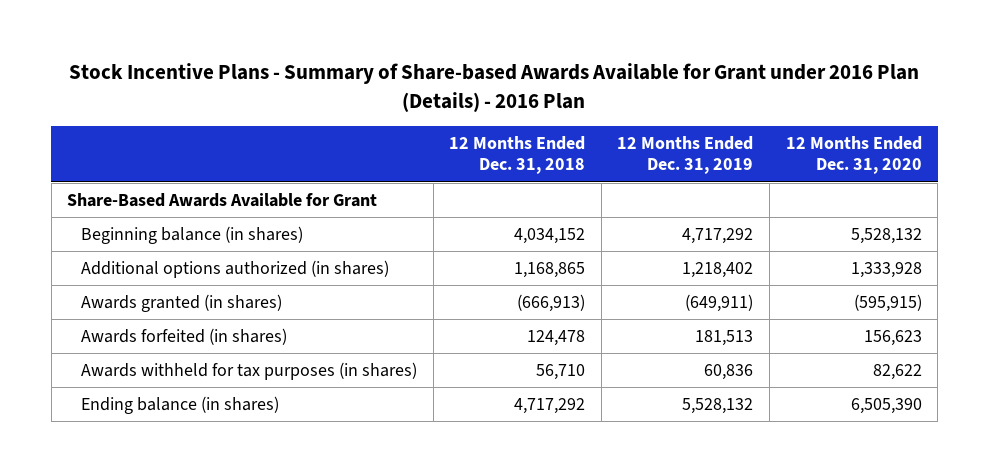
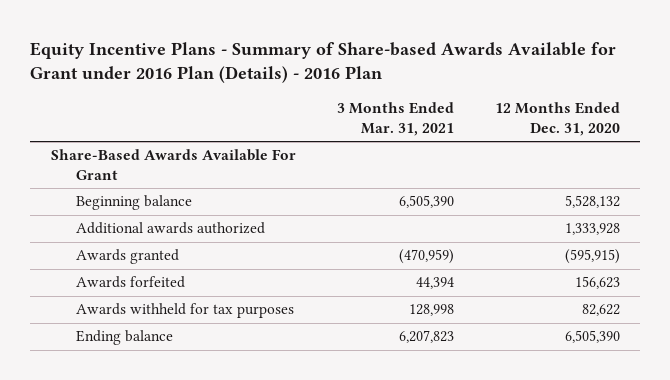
[69,63,920,112] Stock Incentive Plans - Summary of Share-based Awards Available for Grant under 2016 Plan (Details) - 2016 Plan -> [30,41,617,84] Equity Incentive Plans - Summary of Share-based Awards Available for Grant under 2016 Plan (Details) - 2016 Plan
[449,136,586,175] 12 Months Ended Dec. 31, 2018 -> none
[617,136,754,175] 12 Months Ended Dec. 31, 2019 -> none
none -> [336,102,454,136] 3 Months Ended Mar. 31, 2021
[67,193,378,208] Share-Based Awards Available for Grant -> [50,149,296,181] Share-Based Awards Available For Grant
[81,226,304,245] Beginning balance (in shares) -> [75,195,192,211] Beginning balance
[81,260,390,279] Additional options authorized (in shares) -> [75,222,265,235] Additional awards authorized
[81,294,283,313] Awards granted (in shares) -> [75,249,179,265] Awards granted
[81,328,288,346] Awards forfeited (in shares) -> [75,276,185,289] Awards forfeited
[81,362,418,381] Awards withheld for tax purposes (in shares) -> [75,303,294,319] Awards withheld for tax purposes
[81,396,280,415] Ending balance (in shares) -> [75,330,173,346] Ending balance

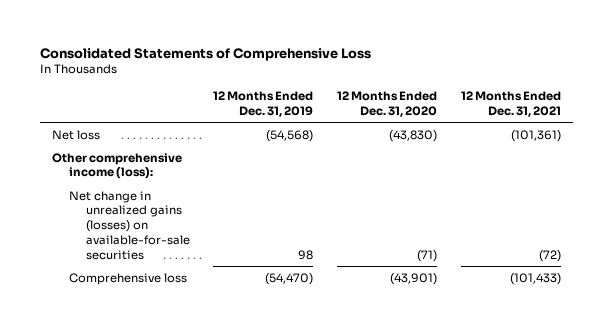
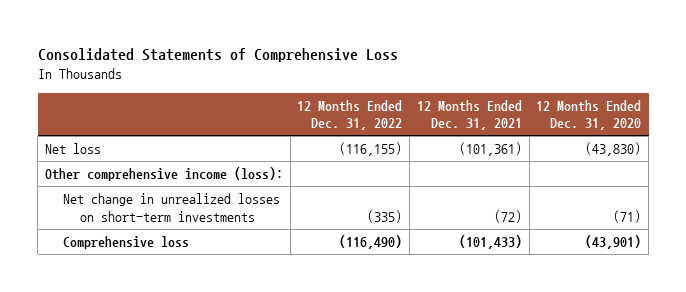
[213,91,314,117] 12 Months Ended Dec. 31, 2019 -> none
none -> [297,99,403,131] 12 Months Ended Dec. 31, 2022
[68,190,190,260] Net change in unrealized gains (losses) on available-for-sale securities -> [62,193,280,222] Net change in unrealized losses on short-term investments

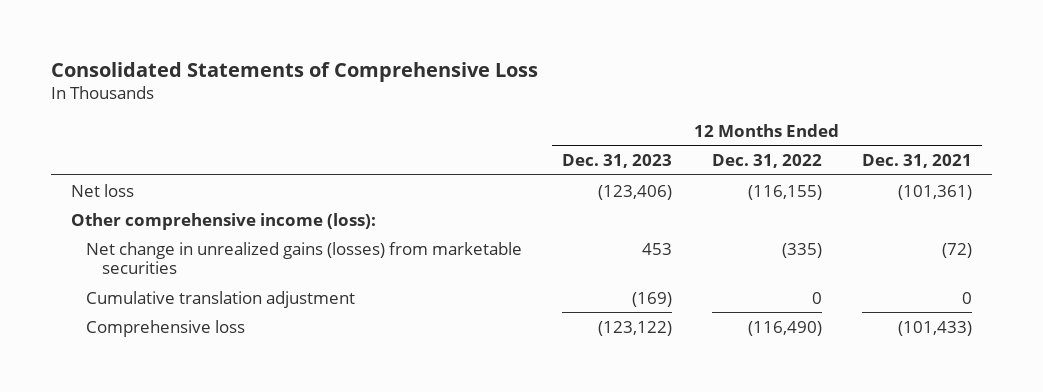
[536,99,642,131] 12 Months Ended Dec. 31, 2020 -> none
none -> [562,154,673,169] Dec. 31, 2023
[62,193,280,222] Net change in unrealized losses on short-term investments -> [86,241,523,275] Net change in unrealized gains (losses) from marketable securities
none -> [86,290,356,308] Cumulative translation adjustment

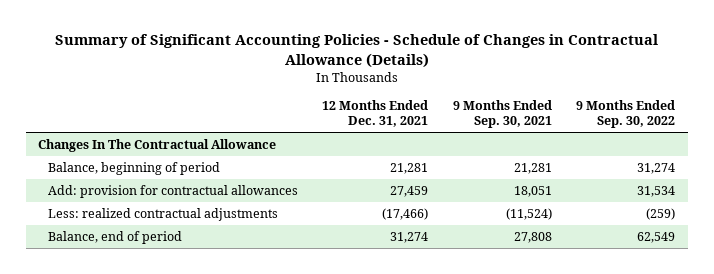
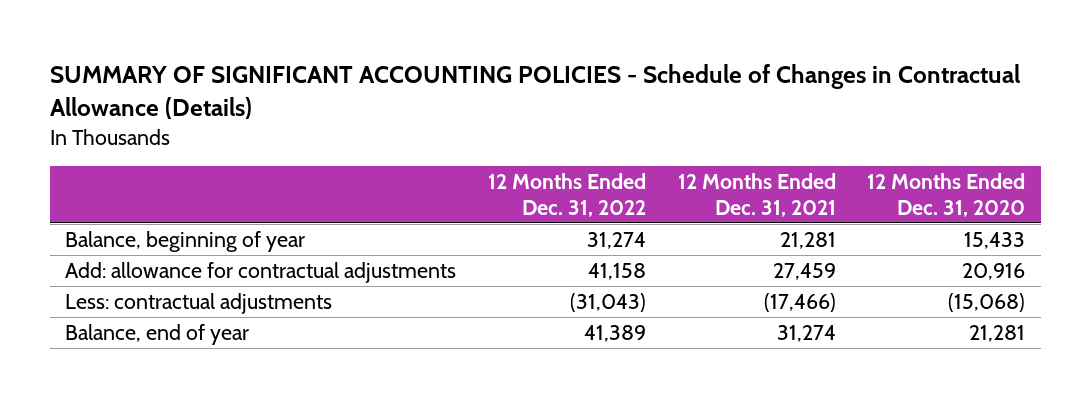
[54,34,658,68] Summary of Significant Accounting Policies - Schedule of Changes in Contractual Allowance (Details) -> [49,63,1020,119] SUMMARY OF SIGNIFICANT ACCOUNTING POLICIES - Schedule of Changes in Contractual Allowance (Details)
[452,100,552,129] 9 Months Ended Sep. 30, 2021 -> none
[576,100,676,129] 9 Months Ended Sep. 30, 2022 -> none
none -> [488,172,647,217] 12 Months Ended Dec. 31, 2022
none -> [867,172,1026,217] 12 Months Ended Dec. 31, 2020
[38,138,277,152] Changes In The Contractual Allowance -> none
[47,161,220,175] Balance, beginning of period -> [65,231,306,253] Balance, beginning of year
[47,184,298,198] Add: provision for contractual allowances -> [65,262,457,284] Add: allowance for contractual adjustments
[47,207,278,221] Less: realized contractual adjustments -> [65,293,333,315] Less: contractual adjustments
[47,230,182,244] Balance, end of period -> [65,324,250,346] Balance, end of year

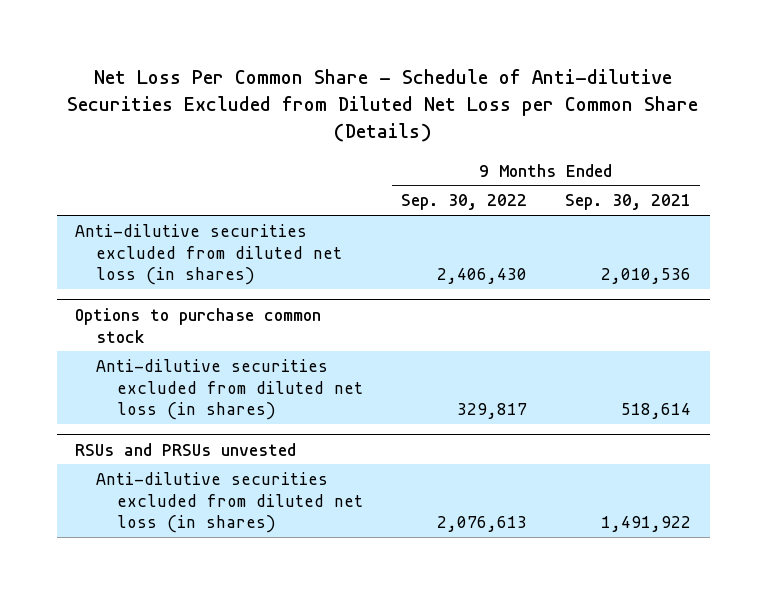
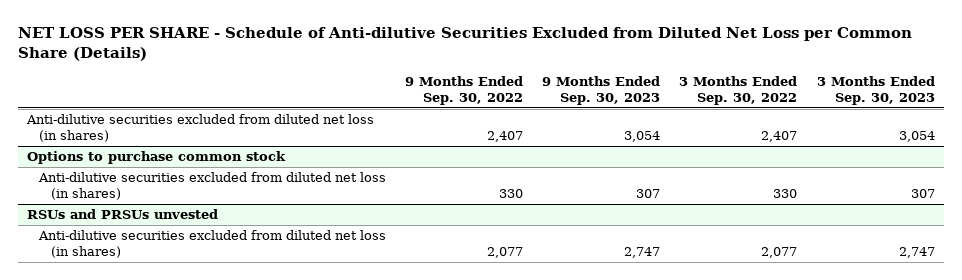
[67,68,699,143] Net Loss Per Common Share - Schedule of Anti-dilutive Securities Excluded from Diluted Net Loss per Common Share (Details) -> [17,26,912,61] NET LOSS PER SHARE - Schedule of Anti-dilutive Securities Excluded from Diluted Net Loss per Common Share (Details)
[564,194,691,211] Sep. 30, 2021 -> none
none -> [542,75,661,105] 9 Months Ended Sep. 30, 2023
none -> [679,75,798,105] 3 Months Ended Sep. 30, 2022
none -> [816,75,935,105] 3 Months Ended Sep. 30, 2023
[437,268,528,285] 2,406,430 -> [487,131,524,143] 2,407
[457,403,528,420] 329,817 -> [499,189,524,199] 330
[437,516,528,533] 2,076,613 -> [487,247,524,259] 2,077

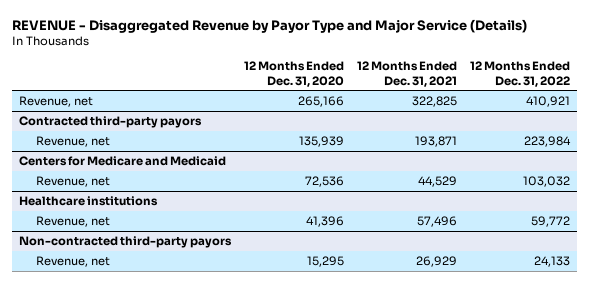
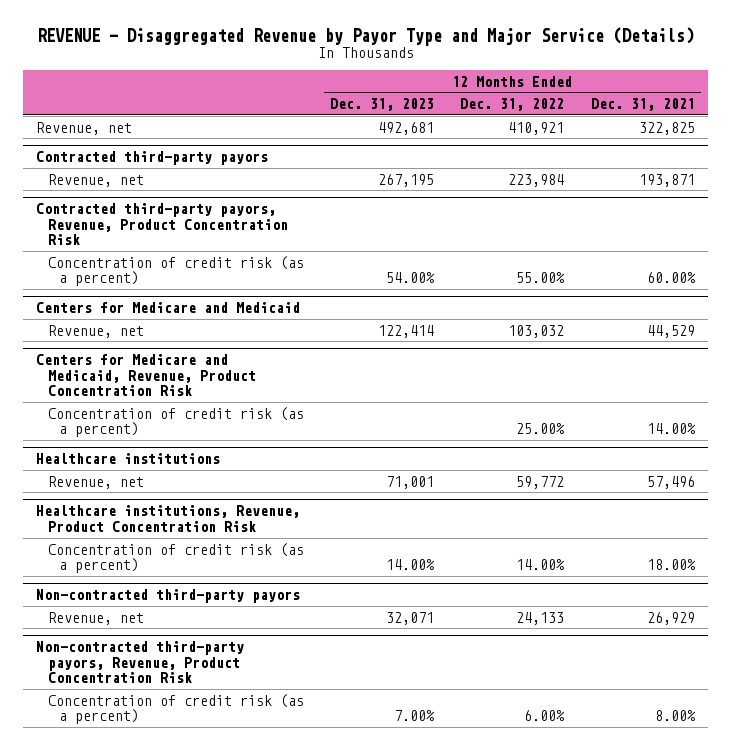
[243,61,344,87] 12 Months Ended Dec. 31, 2020 -> none
none -> [330,97,435,111] Dec. 31, 2023
none -> [36,203,288,246] Contracted third-party payors, Revenue, Product Concentration Risk
none -> [47,255,304,287] Concentration of credit risk (as a percent)
none -> [36,354,256,397] Centers for Medicare and Medicaid, Revenue, Product Concentration Risk
none -> [47,406,304,438] Concentration of credit risk (as a percent)
none -> [36,505,301,532] Healthcare institutions, Revenue, Product Concentration Risk
none -> [47,542,304,574] Concentration of credit risk (as a percent)
none -> [36,641,245,684] Non-contracted third-party payors, Revenue, Product Concentration Risk
none -> [47,693,304,725] Concentration of credit risk (as a percent)

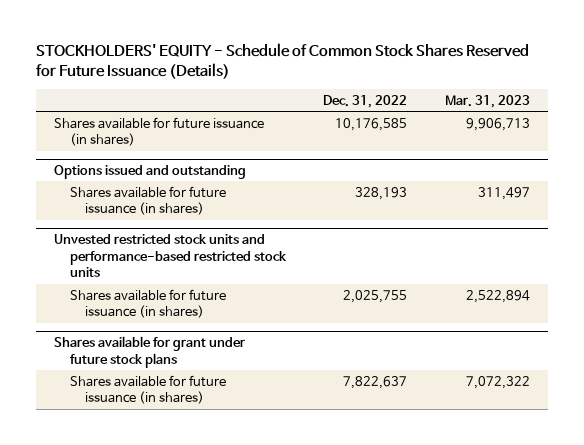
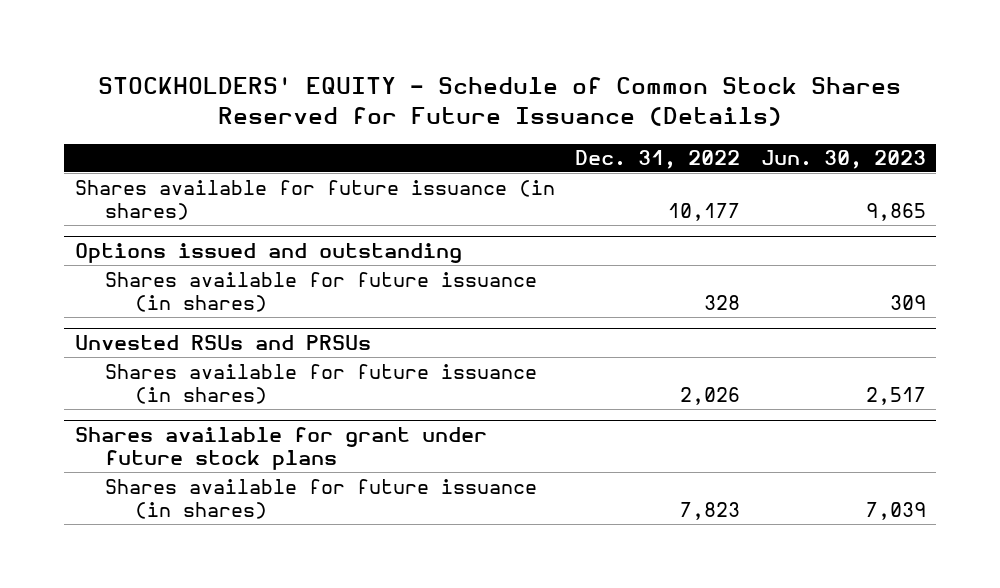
[444,94,530,108] Mar. 31, 2023 -> none
none -> [760,150,926,170] Jun. 30, 2023
[335,117,408,131] 10,176,585 -> [668,202,741,221] 10,177
[355,186,408,200] 328,193 -> [704,294,741,310] 328
[54,233,287,278] Unvested restricted stock units and performance-based restricted stock units -> [74,335,371,351] Unvested RSUs and PRSUs
[343,289,408,303] 2,025,755 -> [680,386,741,405] 2,026
[343,375,408,389] 7,822,637 -> [680,501,741,520] 7,823

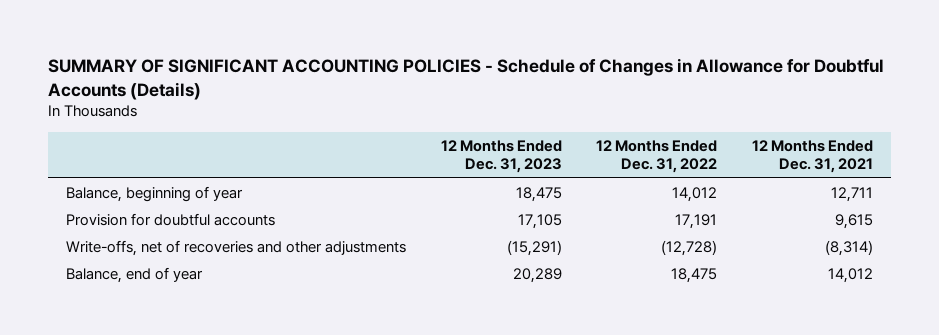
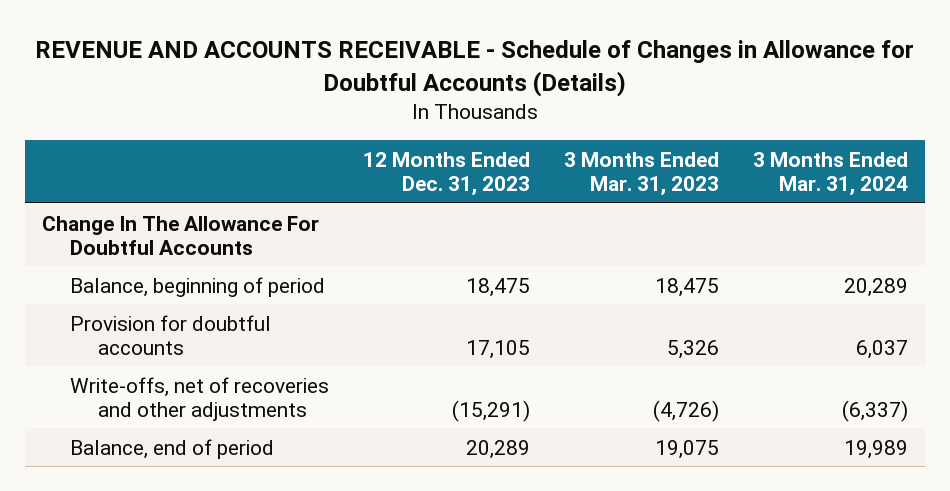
[48,58,885,100] SUMMARY OF SIGNIFICANT ACCOUNTING POLICIES - Schedule of Changes in Allowance for Doubtful Accounts (Details) -> [34,39,914,97] REVENUE AND ACCOUNTS RECEIVABLE - Schedule of Changes in Allowance for Doubtful Accounts (Details)
[596,139,718,174] 12 Months Ended Dec. 31, 2022 -> none
[752,139,874,174] 12 Months Ended Dec. 31, 2021 -> none
none -> [563,151,719,196] 3 Months Ended Mar. 31, 2023
none -> [752,151,908,196] 3 Months Ended Mar. 31, 2024
none -> [42,215,320,255] Change In The Allowance For Doubtful Accounts
[65,186,243,203] Balance, beginning of year -> [70,276,326,297] Balance, beginning of period
[65,267,203,284] Balance, end of year -> [70,438,275,459] Balance, end of period

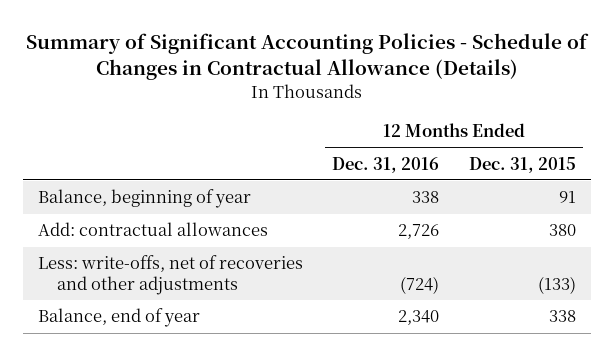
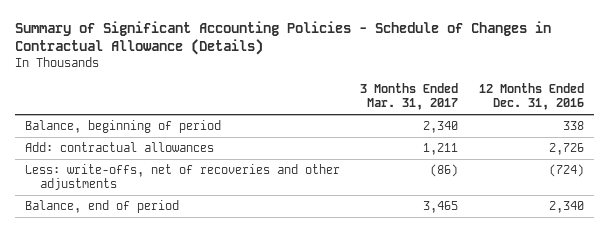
[469,156,577,173] Dec. 31, 2015 -> none
none -> [360,83,459,111] 3 Months Ended Mar. 31, 2017
[37,189,251,209] Balance, beginning of year -> [24,119,221,133] Balance, beginning of period
[37,308,200,328] Balance, end of year -> [24,199,179,213] Balance, end of period

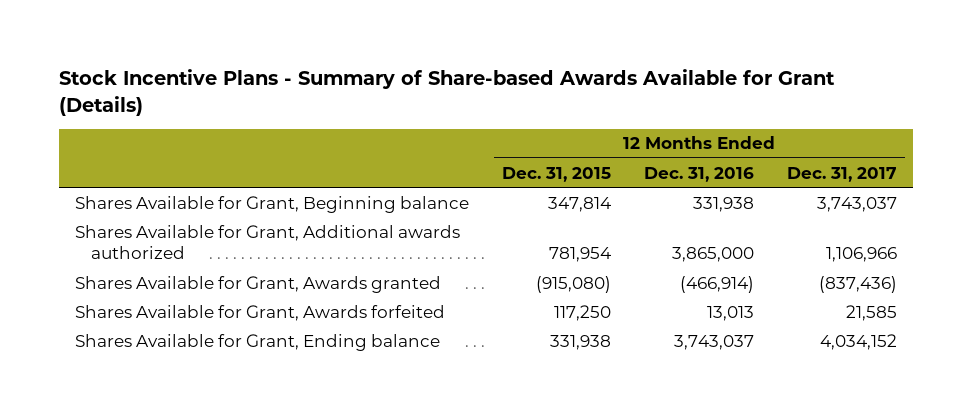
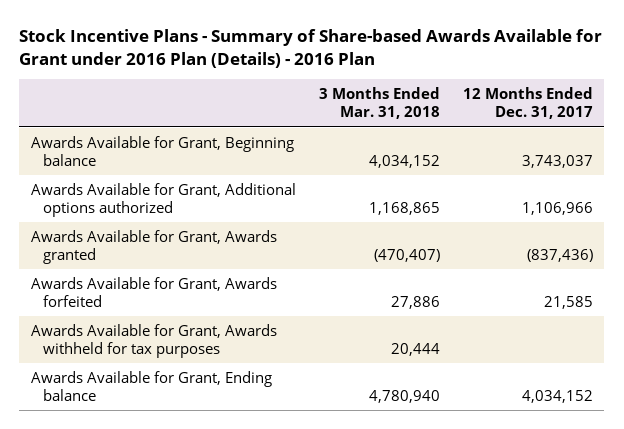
[58,69,835,116] Stock Incentive Plans - Summary of Share-based Awards Available for Grant (Details) -> [19,29,603,68] Stock Incentive Plans - Summary of Share-based Awards Available for Grant under 2016 Plan (Details) - 2016 Plan
[501,166,611,182] Dec. 31, 2015 -> none
[643,166,754,182] Dec. 31, 2016 -> none
none -> [318,86,440,120] 3 Months Ended Mar. 31, 2018
[75,195,470,213] Shares Available for Grant, Beginning balance -> [30,135,294,167] Awards Available for Grant, Beginning balance
[75,224,461,259] Shares Available for Grant, Additional awards authorized -> [30,182,296,218] Awards Available for Grant, Additional options authorized
[75,275,442,293] Shares Available for Grant, Awards granted -> [30,229,277,265] Awards Available for Grant, Awards granted
[75,304,446,321] Shares Available for Grant, Awards forfeited -> [30,276,277,308] Awards Available for Grant, Awards forfeited
none -> [30,323,277,359] Awards Available for Grant, Awards withheld for tax purposes
[75,333,441,351] Shares Available for Grant, Ending balance -> [30,370,272,402] Awards Available for Grant, Ending balance

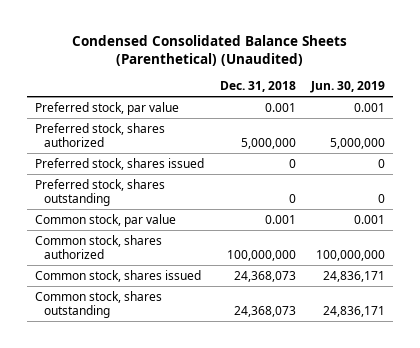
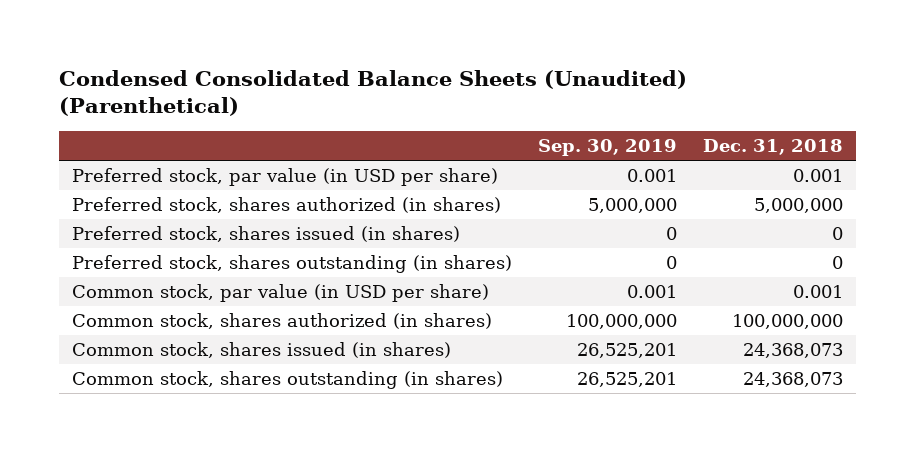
[72,34,348,66] Condensed Consolidated Balance Sheets (Parenthetical) (Unaudited) -> [58,70,687,117] Condensed Consolidated Balance Sheets (Unaudited) (Parenthetical)
[310,81,386,94] Jun. 30, 2019 -> none
none -> [537,138,677,156] Sep. 30, 2019
[35,101,180,115] Preferred stock, par value -> [71,167,498,186] Preferred stock, par value (in USD per share)
[35,122,166,148] Preferred stock, shares authorized -> [71,196,501,213] Preferred stock, shares authorized (in shares)
[35,157,205,170] Preferred stock, shares issued -> [71,225,460,242] Preferred stock, shares issued (in shares)
[35,178,166,207] Preferred stock, shares outstanding -> [71,254,512,273] Preferred stock, shares outstanding (in shares)
[35,213,177,227] Common stock, par value -> [71,283,489,302] Common stock, par value (in USD per share)
[35,234,163,260] Common stock, shares authorized -> [71,312,492,329] Common stock, shares authorized (in shares)
[35,269,202,282] Common stock, shares issued -> [71,341,451,358] Common stock, shares issued (in shares)
[35,290,163,319] Common stock, shares outstanding -> [71,370,503,389] Common stock, shares outstanding (in shares)

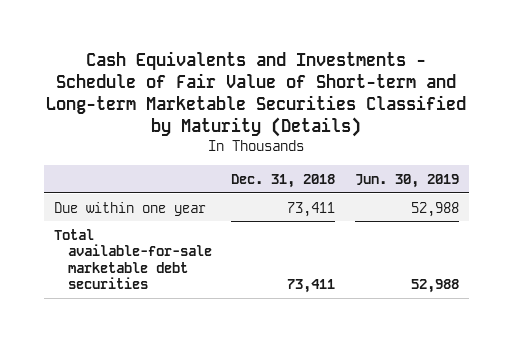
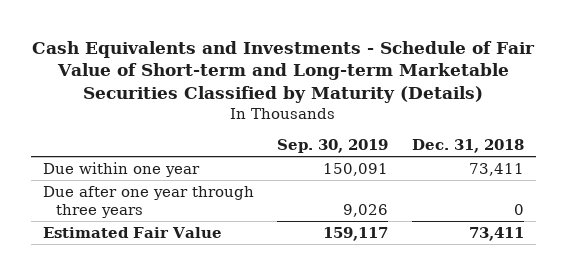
[354,174,459,189] Jun. 30, 2019 -> none
none -> [277,139,389,154] Sep. 30, 2019
none -> [42,185,254,218] Due after one year through three years
[54,228,212,290] Total available-for-sale marketable debt securities -> [42,226,222,238] Estimated Fair Value

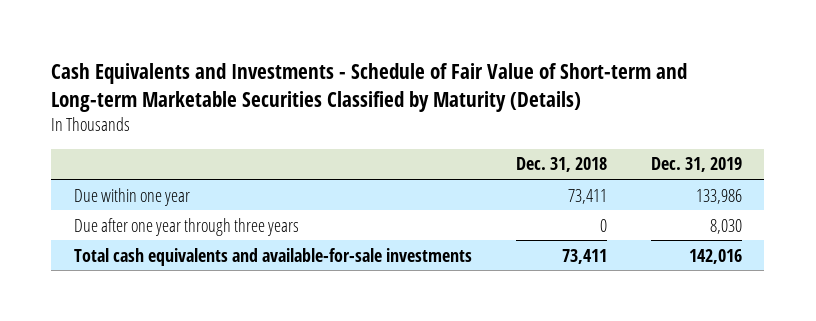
[277,139,389,154] Sep. 30, 2019 -> none
none -> [651,157,743,173] Dec. 31, 2019
[42,226,222,238] Estimated Fair Value -> [73,247,472,266] Total cash equivalents and available-for-sale investments

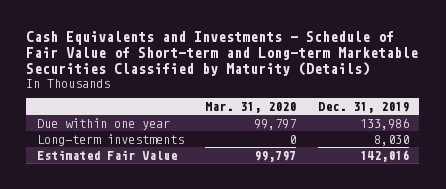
[515,157,607,173] Dec. 31, 2018 -> none
none -> [205,102,297,114] Mar. 31, 2020
[73,217,299,236] Due after one year through three years -> [37,133,185,146] Long-term investments
[73,247,472,266] Total cash equivalents and available-for-sale investments -> [37,149,178,160] Estimated Fair Value

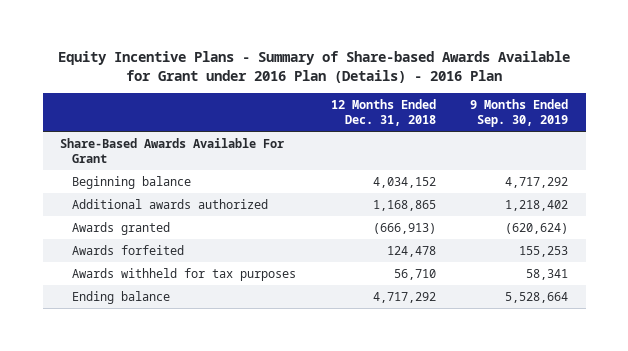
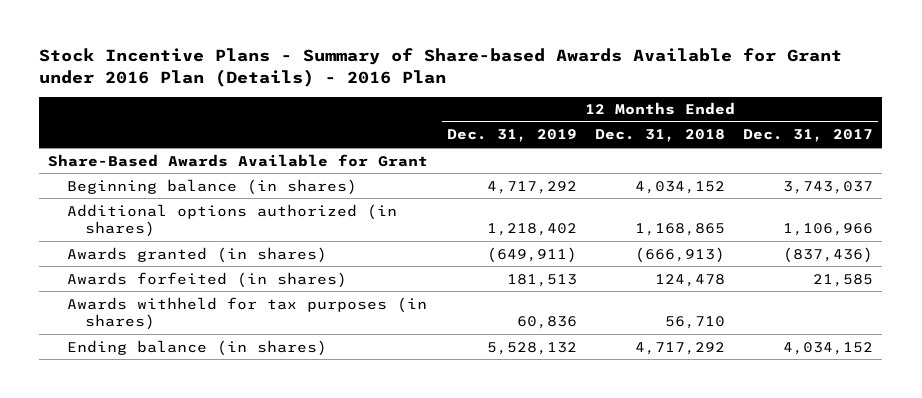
[58,50,571,83] Equity Incentive Plans - Summary of Share-based Awards Available for Grant under 2016 Plan (Details) - 2016 Plan -> [39,47,843,87] Stock Incentive Plans - Summary of Share-based Awards Available for Grant under 2016 Plan (Details) - 2016 Plan
[470,98,569,127] 9 Months Ended Sep. 30, 2019 -> none
none -> [446,129,577,143] Dec. 31, 2019
none -> [743,129,874,143] Dec. 31, 2017
[59,138,284,163] Share-Based Awards Available For Grant -> [48,153,429,167] Share-Based Awards Available for Grant
[72,176,192,190] Beginning balance -> [66,178,357,195] Beginning balance (in shares)
[72,199,269,210] Additional awards authorized -> [66,203,397,238] Additional options authorized (in shares)
[72,222,171,236] Awards granted -> [66,246,327,263] Awards granted (in shares)
[72,245,185,256] Awards forfeited -> [66,271,347,288] Awards forfeited (in shares)
[72,268,297,282] Awards withheld for tax purposes -> [66,296,427,331] Awards withheld for tax purposes (in shares)
[72,291,171,305] Ending balance -> [66,339,327,356] Ending balance (in shares)

